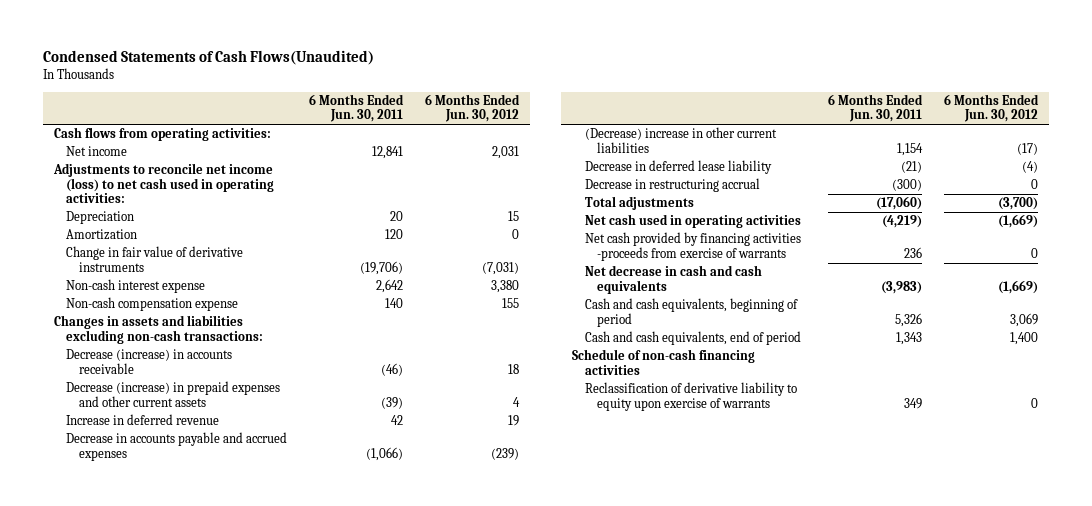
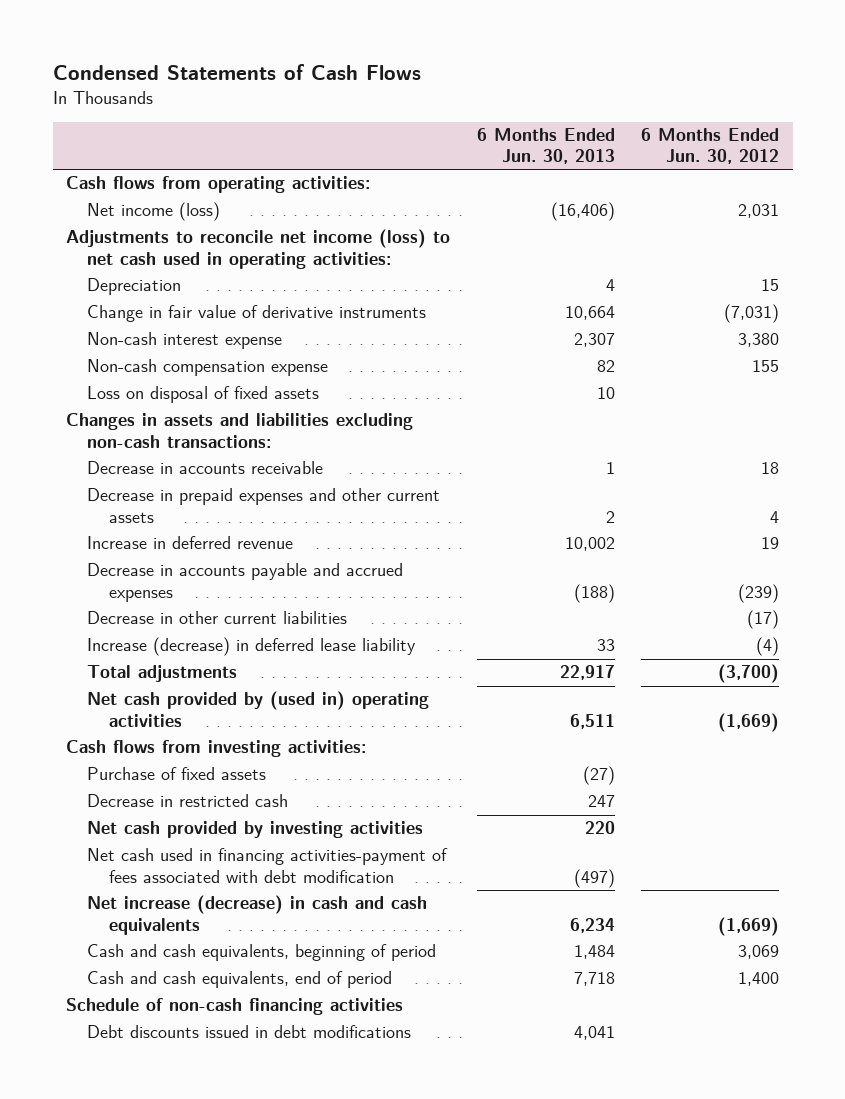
[42,50,374,66] Condensed Statements of Cash Flows(Unaudited) -> [52,64,421,81] Condensed Statements of Cash Flows
[309,93,405,123] 6 Months Ended Jun. 30, 2011 -> none
none -> [476,128,615,165] 6 Months Ended Jun. 30, 2013
[66,146,128,157] Net income -> [87,202,221,222] Net income (loss)
[66,229,138,241] Amortization -> none
none -> [87,386,320,404] Loss on disposal of fixed assets
[66,349,233,374] Decrease (increase) in accounts receivable -> [87,461,324,475] Decrease in accounts receivable
[66,381,281,407] Decrease (increase) in prepaid expenses and other current assets -> [87,488,441,523] Decrease in prepaid expenses and other current assets
[584,178,760,193] Decrease in restructuring accrual -> none
[584,127,777,153] (Decrease) increase in other current liabilities -> [87,611,348,625] Decrease in other current liabilities
[584,160,772,175] Decrease in deferred lease liability -> [87,637,417,657] Increase (decrease) in deferred lease liability
[584,232,801,261] Net cash provided by financing activities -proceeds from exercise of warrants -> none
[584,214,801,229] Net cash used in operating activities -> [87,691,430,727] Net cash provided by (used in) operating activities
none -> [65,740,366,758] Cash flows from investing activities:
none -> [87,767,267,781] Purchase of fixed assets
none -> [87,794,289,808] Decrease in restricted cash
none -> [87,821,424,839] Net cash provided by investing activities
none -> [87,848,449,883] Net cash used in financing activities-payment of fees associated with debt modification
[584,265,762,294] Net decrease in cash and cash equivalents -> [87,895,428,935] Net increase (decrease) in cash and cash equivalents
[584,382,797,411] Reclassification of derivative liability to equity upon exercise of warrants -> none
none -> [87,1025,412,1039] Debt discounts issued in debt modifications

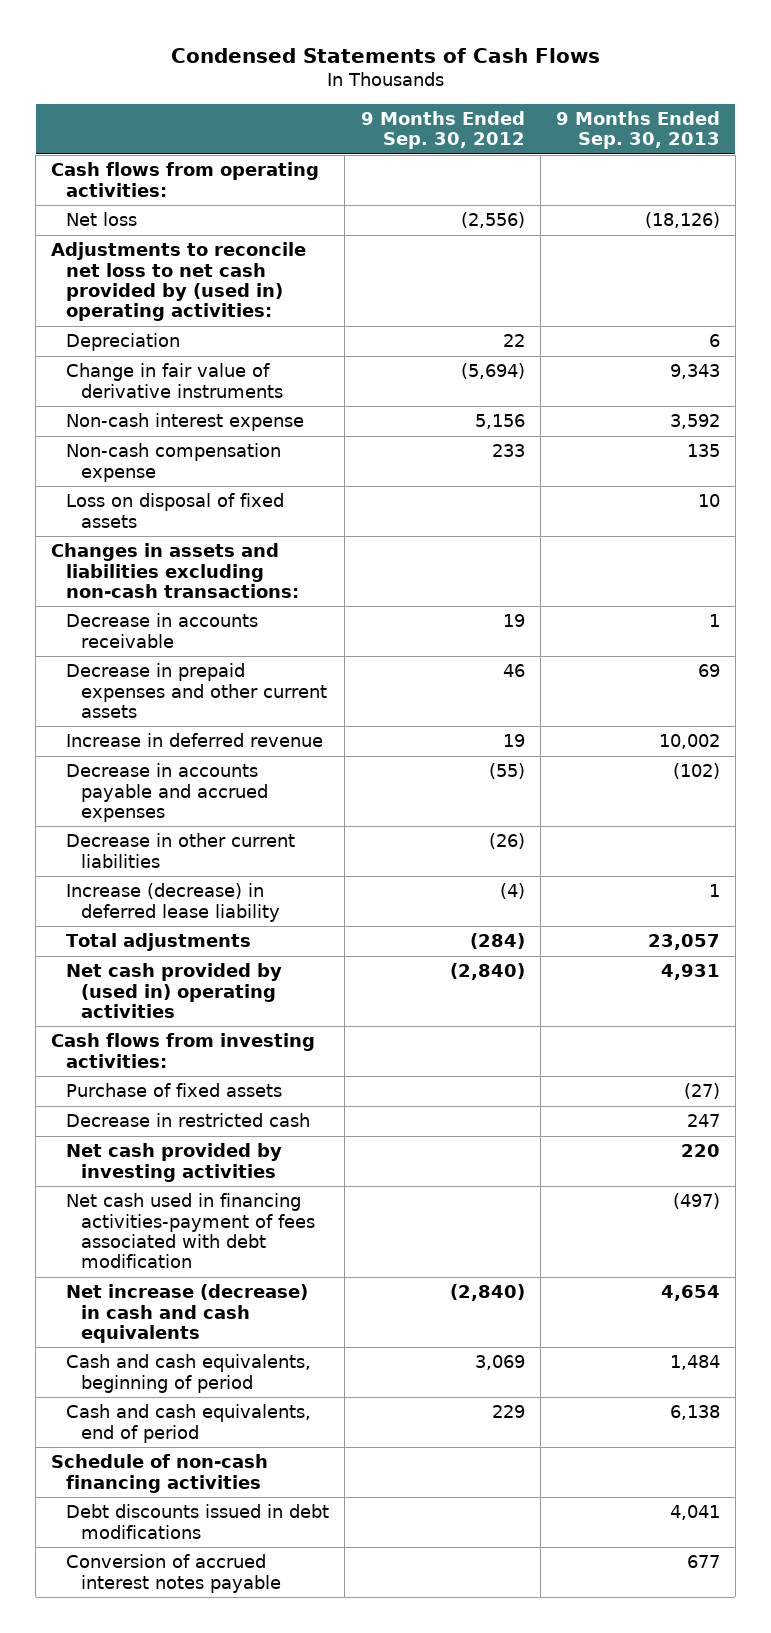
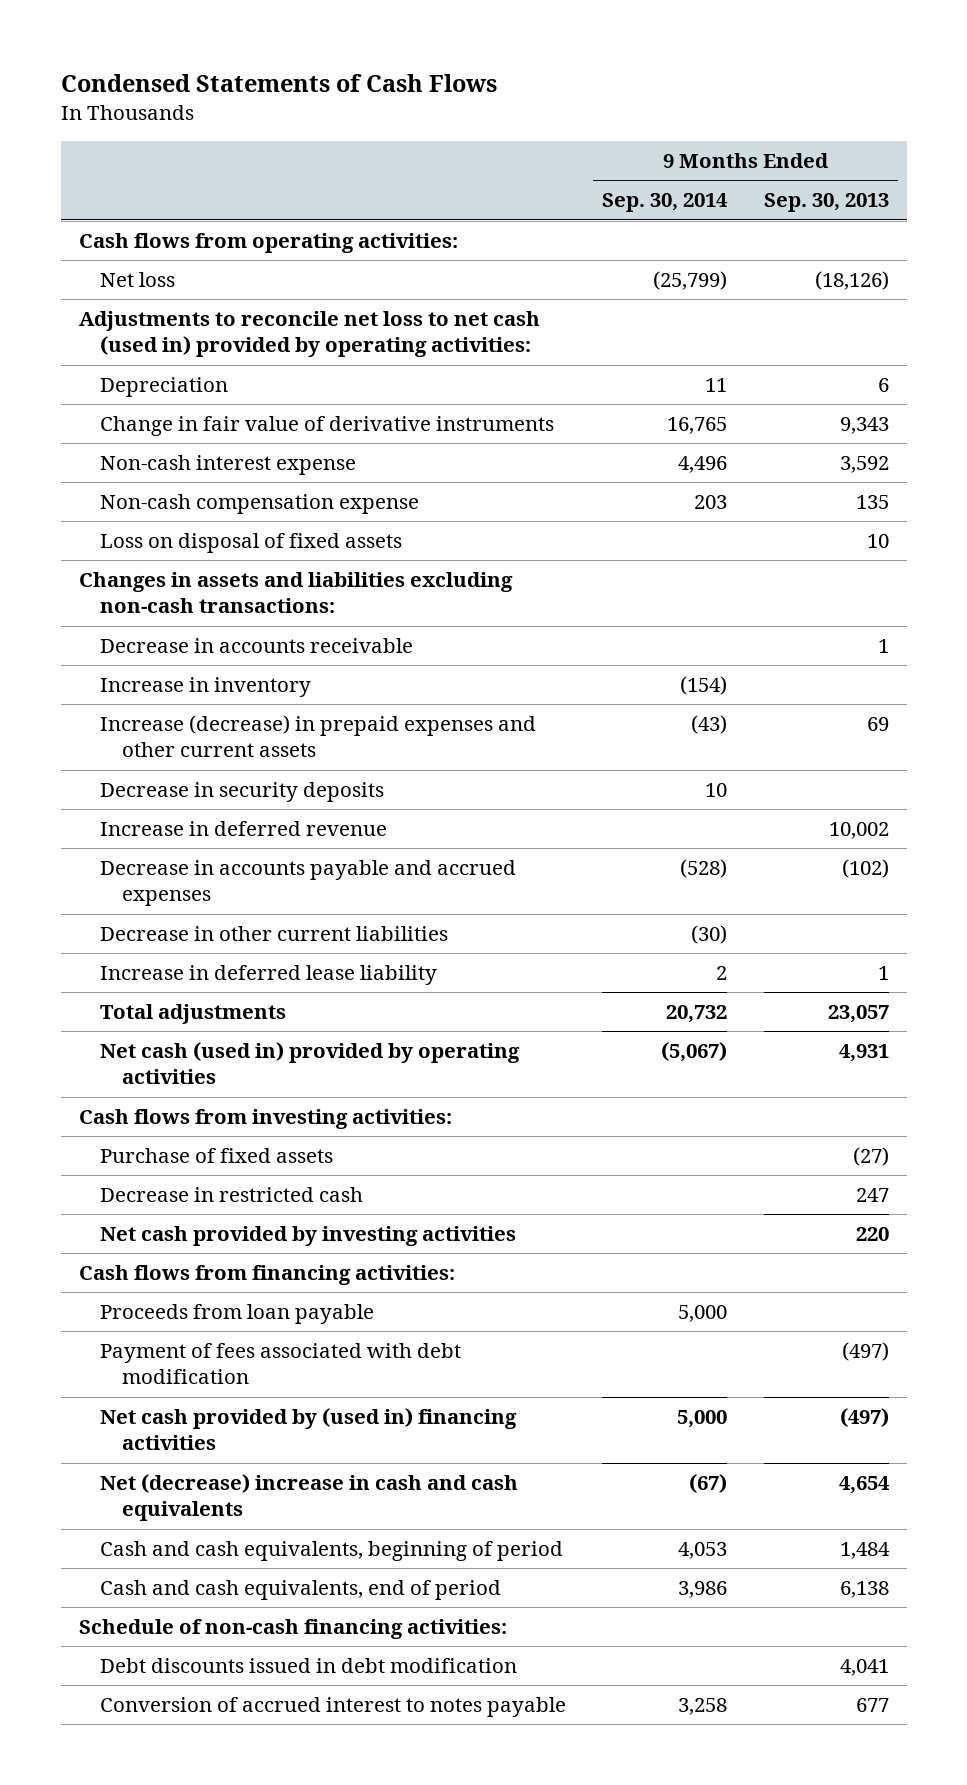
[360,110,525,150] 9 Months Ended Sep. 30, 2012 -> none
none -> [602,193,729,213] Sep. 30, 2014
[51,242,307,322] Adjustments to reconcile net loss to net cash provided by (used in) operating activities: -> [78,311,540,358] Adjustments to reconcile net loss to net cash (used in) provided by operating activities:
none -> [100,677,312,698] Increase in inventory
[66,663,328,718] Decrease in prepaid expenses and other current assets -> [100,715,537,758] Increase (decrease) in prepaid expenses and other current assets
none -> [100,782,385,803] Decrease in security deposits
[66,883,281,922] Increase (decrease) in deferred lease liability -> [100,965,438,986] Increase in deferred lease liability
[66,963,283,1018] Net cash provided by (used in) operating activities -> [100,1042,521,1085] Net cash (used in) provided by operating activities
none -> [78,1265,455,1286] Cash flows from financing activities:
none -> [100,1304,375,1325] Proceeds from loan payable
[66,1193,316,1269] Net cash used in financing activities-payment of fees associated with debt modification -> [100,1343,462,1385] Payment of fees associated with debt modification
none -> [100,1408,518,1451] Net cash provided by (used in) financing activities
[66,1284,309,1343] Net increase (decrease) in cash and cash equivalents -> [100,1474,519,1522] Net (decrease) increase in cash and cash equivalents
[51,1454,269,1493] Schedule of non-cash financing activities -> [78,1619,507,1640] Schedule of non-cash financing activities:
[66,1504,330,1539] Debt discounts issued in debt modifications -> [100,1658,518,1674] Debt discounts issued in debt modification
[66,1554,282,1593] Conversion of accrued interest notes payable -> [100,1697,567,1718] Conversion of accrued interest to notes payable

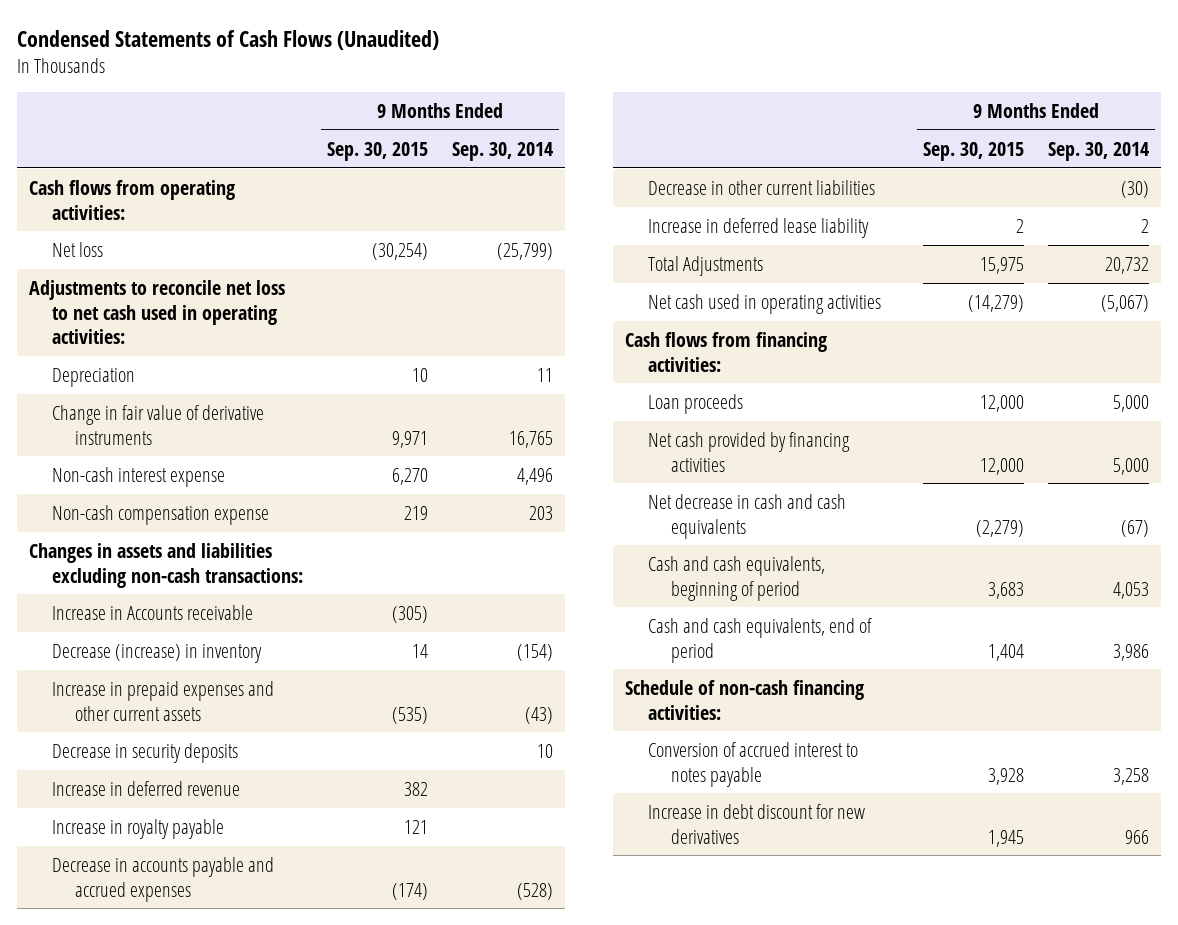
[60,74,497,93] Condensed Statements of Cash Flows -> [16,29,439,50] Condensed Statements of Cash Flows (Unaudited)
[763,193,889,213] Sep. 30, 2013 -> none
none -> [326,141,428,161] Sep. 30, 2015
[78,311,540,358] Adjustments to reconcile net loss to net cash (used in) provided by operating activities: -> [28,279,285,345] Adjustments to reconcile net loss to net cash used in operating activities:
[100,533,403,554] Loss on disposal of fixed assets -> none
[100,638,414,654] Decrease in accounts receivable -> [52,604,254,620] Increase in Accounts receivable
[100,677,312,698] Increase in inventory -> [52,643,263,663] Decrease (increase) in inventory
[100,715,537,758] Increase (decrease) in prepaid expenses and other current assets -> [52,680,275,721] Increase in prepaid expenses and other current assets
none -> [52,818,225,839] Increase in royalty payable
[78,1109,452,1130] Cash flows from investing activities: -> none
[100,1148,334,1164] Purchase of fixed assets -> none
[100,1187,364,1203] Decrease in restricted cash -> none
[100,1226,517,1247] Net cash provided by investing activities -> none
[100,1004,287,1025] Total adjustments -> [648,255,764,276] Total Adjustments
[100,1042,521,1085] Net cash (used in) provided by operating activities -> [648,293,882,314] Net cash used in operating activities
[100,1343,462,1385] Payment of fees associated with debt modification -> none
[100,1304,375,1325] Proceeds from loan payable -> [648,393,744,414] Loan proceeds
[100,1408,518,1451] Net cash provided by (used in) financing activities -> [648,431,851,472] Net cash provided by financing activities
[100,1474,519,1522] Net (decrease) increase in cash and cash equivalents -> [648,493,847,539] Net decrease in cash and cash equivalents
[100,1658,518,1674] Debt discounts issued in debt modification -> none
none -> [648,803,866,844] Increase in debt discount for new derivatives

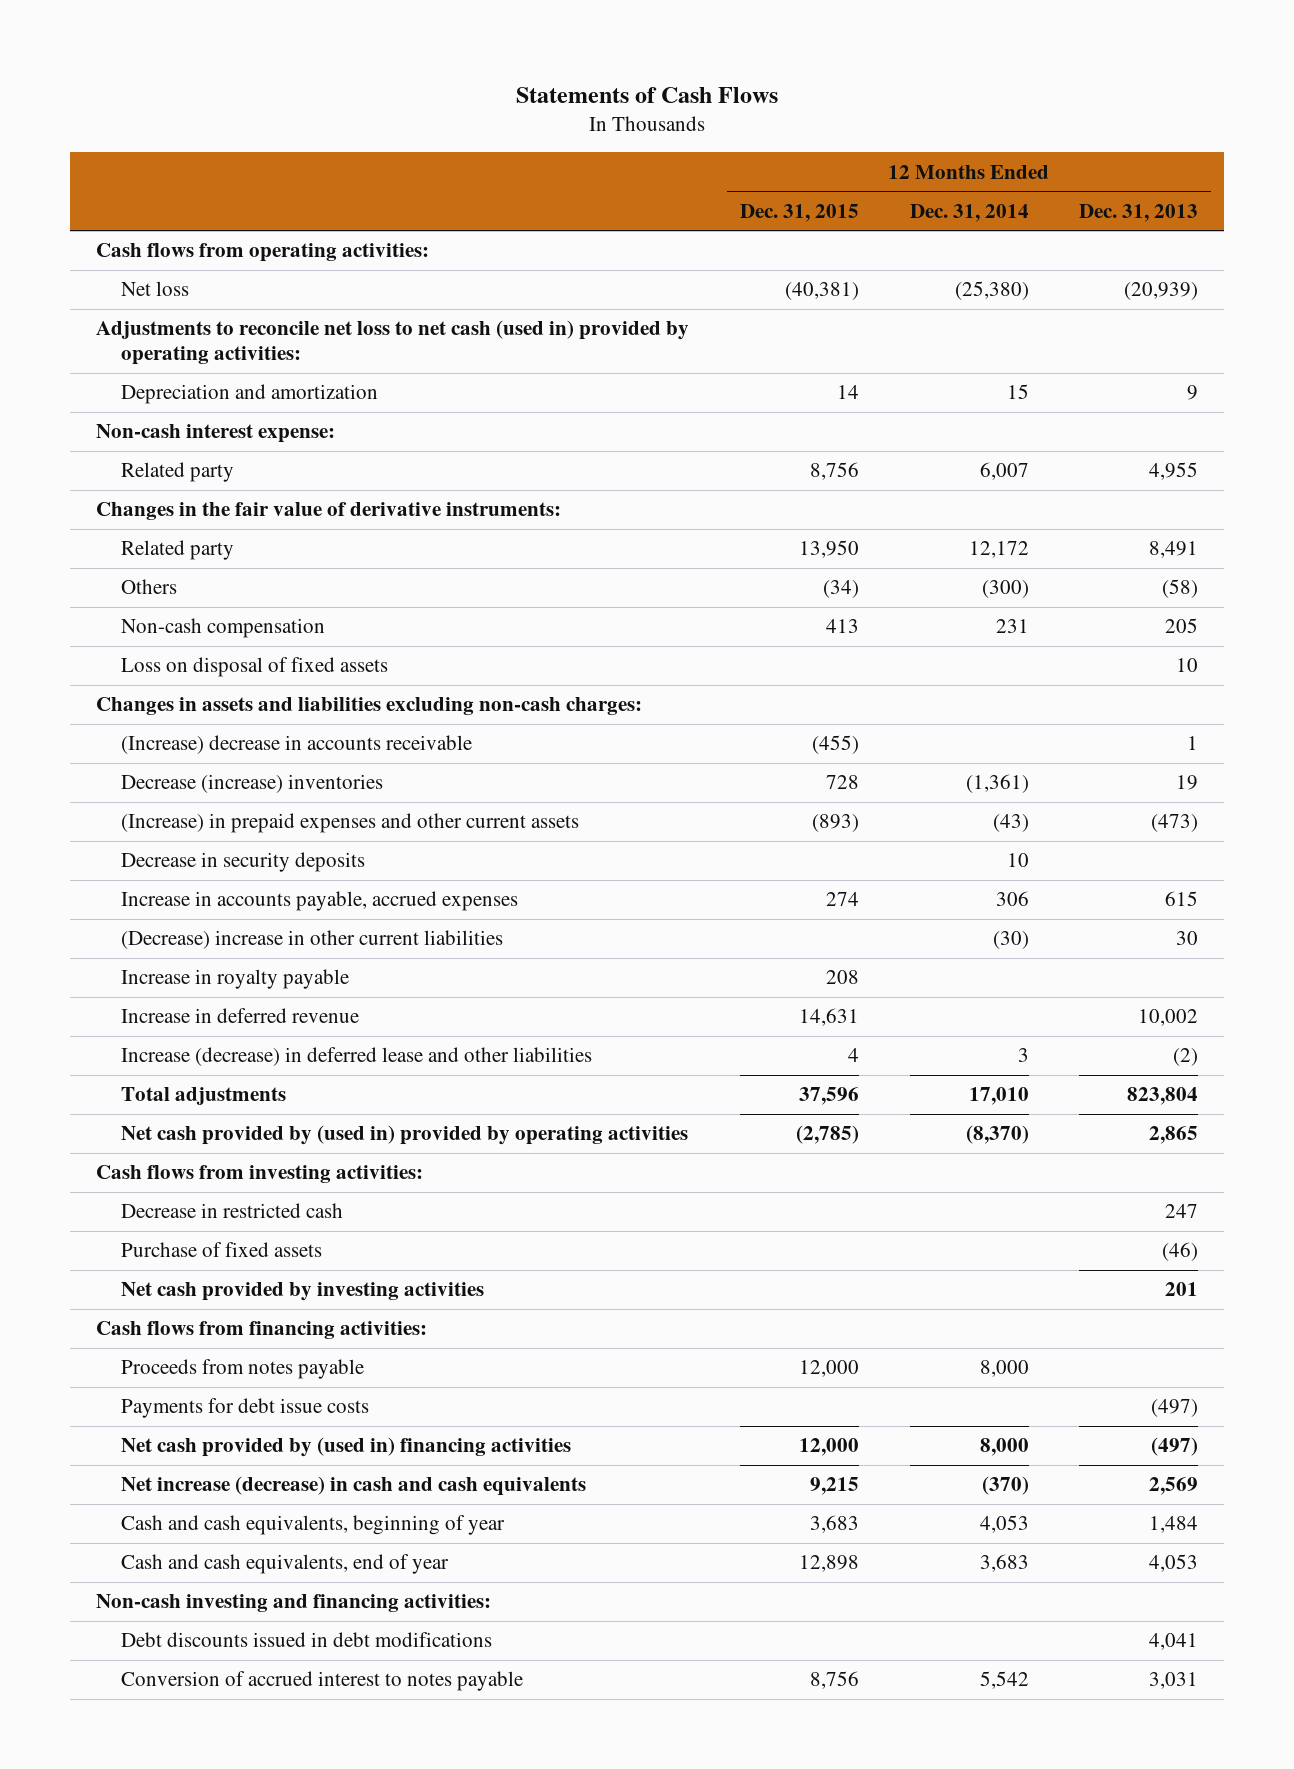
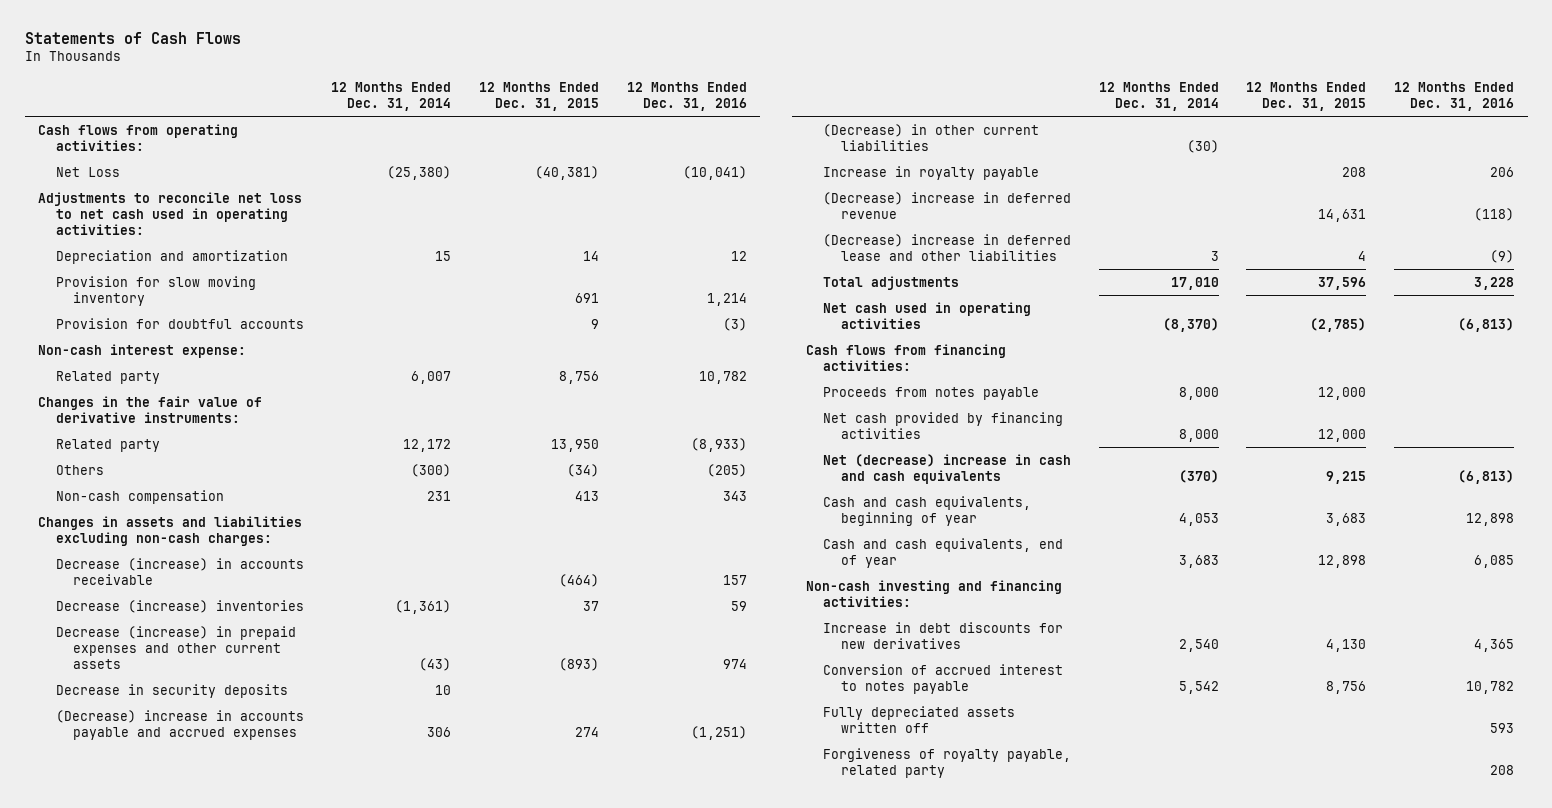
[1079,203,1199,222] Dec. 31, 2013 -> none
none -> [626,81,747,111] 12 Months Ended Dec. 31, 2016
[120,281,189,297] Net loss -> [55,166,120,177] Net Loss
[95,320,689,366] Adjustments to reconcile net loss to net cash (used in) provided by operating activities: -> [38,191,303,235] Adjustments to reconcile net loss to net cash used in operating activities:
none -> [55,275,256,306] Provision for slow moving inventory
none -> [55,317,304,329] Provision for doubtful accounts
[120,657,388,678] Loss on disposal of fixed assets -> none
[120,735,472,755] (Increase) decrease in accounts receivable -> [55,557,304,585] Decrease (increase) in accounts receivable
[811,735,859,755] (455) -> [558,573,599,587] (464)
[825,775,859,790] 728 -> [582,600,599,611] 37
[120,813,579,834] (Increase) in prepaid expenses and other current assets -> [55,625,296,669] Decrease (increase) in prepaid expenses and other current assets
[120,891,518,912] Increase in accounts payable, accrued expenses -> [55,709,304,740] (Decrease) increase in accounts payable and accrued expenses
[120,930,503,950] (Decrease) increase in other current liabilities -> [823,123,1040,151] (Decrease) in other current liabilities
[120,1008,359,1024] Increase in deferred revenue -> [823,191,1072,219] (Decrease) increase in deferred revenue
[120,1047,592,1067] Increase (decrease) in deferred lease and other liabilities -> [823,233,1072,261] (Decrease) increase in deferred lease and other liabilities
[95,1165,423,1184] Cash flows from investing activities: -> none
[120,1203,343,1219] Decrease in restricted cash -> none
[120,1242,322,1258] Purchase of fixed assets -> none
[120,1282,484,1302] Net cash provided by investing activities -> none
[120,1125,688,1146] Net cash provided by (used in) provided by operating activities -> [823,301,1032,329] Net cash used in operating activities
[120,1398,369,1419] Payments for debt issue costs -> none
[120,1437,571,1458] Net cash provided by (used in) financing activities -> [823,411,1064,439] Net cash provided by financing activities
[120,1476,586,1497] Net increase (decrease) in cash and cash equivalents -> [823,453,1072,484] Net (decrease) increase in cash and cash equivalents
[120,1632,492,1648] Debt discounts issued in debt modifications -> none
none -> [823,621,1064,649] Increase in debt discounts for new derivatives
none -> [823,705,1016,733] Fully depreciated assets written off
none -> [823,747,1072,778] Forgiveness of royalty payable, related party

